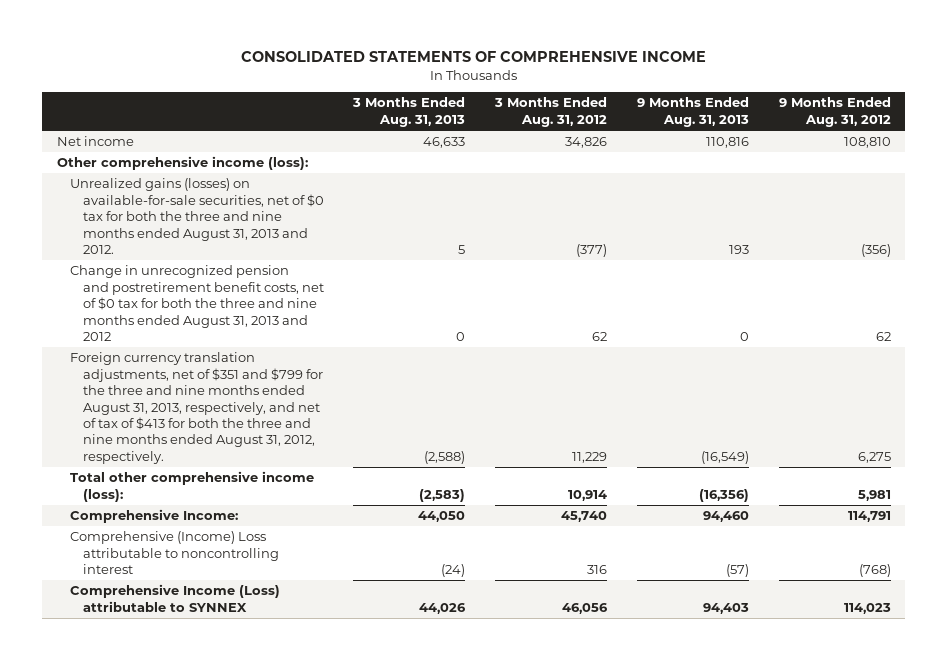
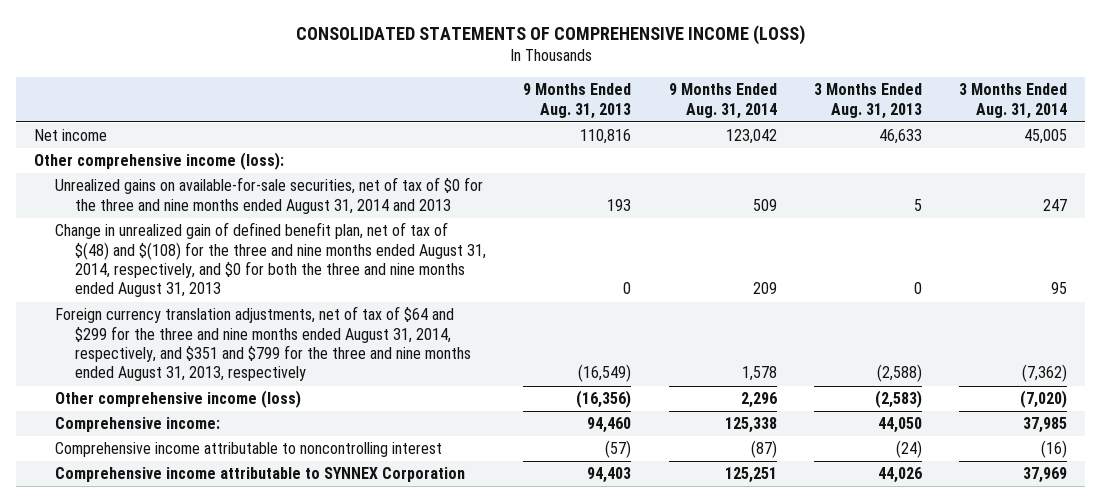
[240,51,706,63] CONSOLIDATED STATEMENTS OF COMPREHENSIVE INCOME -> [295,25,805,46] CONSOLIDATED STATEMENTS OF COMPREHENSIVE INCOME (LOSS)
[494,97,608,127] 3 Months Ended Aug. 31, 2012 -> none
[778,97,891,127] 9 Months Ended Aug. 31, 2012 -> none
none -> [668,83,777,119] 9 Months Ended Aug. 31, 2014
none -> [958,83,1067,119] 3 Months Ended Aug. 31, 2014
[69,178,324,254] Unrealized gains (losses) on available-for-sale securities, net of $0 tax for both the three and nine months ended August 31, 2013 and 2012. -> [54,177,483,214] Unrealized gains on available-for-sale securities, net of tax of $0 for the three and nine months ended August 31, 2014 and 2013
[69,265,324,341] Change in unrecognized pension and postretirement benefit costs, net of $0 tax for both the three and nine months ended August 31, 2013 and 2012 -> [54,222,487,298] Change in unrealized gain of defined benefit plan, net of tax of $(48) and $(108) for the three and nine months ended August 31, 2014, respectively, and $0 for both the three and nine months ended August 31, 2013
[69,352,323,464] Foreign currency translation adjustments, net of $351 and $799 for the three and nine months ended August 31, 2013, respectively, and net of tax of $413 for both the three and nine months ended August 31, 2012, respectively. -> [54,306,472,382] Foreign currency translation adjustments, net of tax of $64 and $299 for the three and nine months ended August 31, 2014, respectively, and $351 and $799 for the three and nine months ended August 31, 2013, respectively
[69,471,314,502] Total other comprehensive income (loss): -> [54,390,301,409] Other comprehensive income (loss)
[69,509,238,524] Comprehensive Income: -> [54,417,220,433] Comprehensive income:
[69,531,279,575] Comprehensive (Income) Loss attributable to noncontrolling interest -> [54,442,442,458] Comprehensive income attributable to noncontrolling interest
[69,584,280,612] Comprehensive Income (Loss) attributable to SYNNEX -> [54,467,465,483] Comprehensive income attributable to SYNNEX Corporation

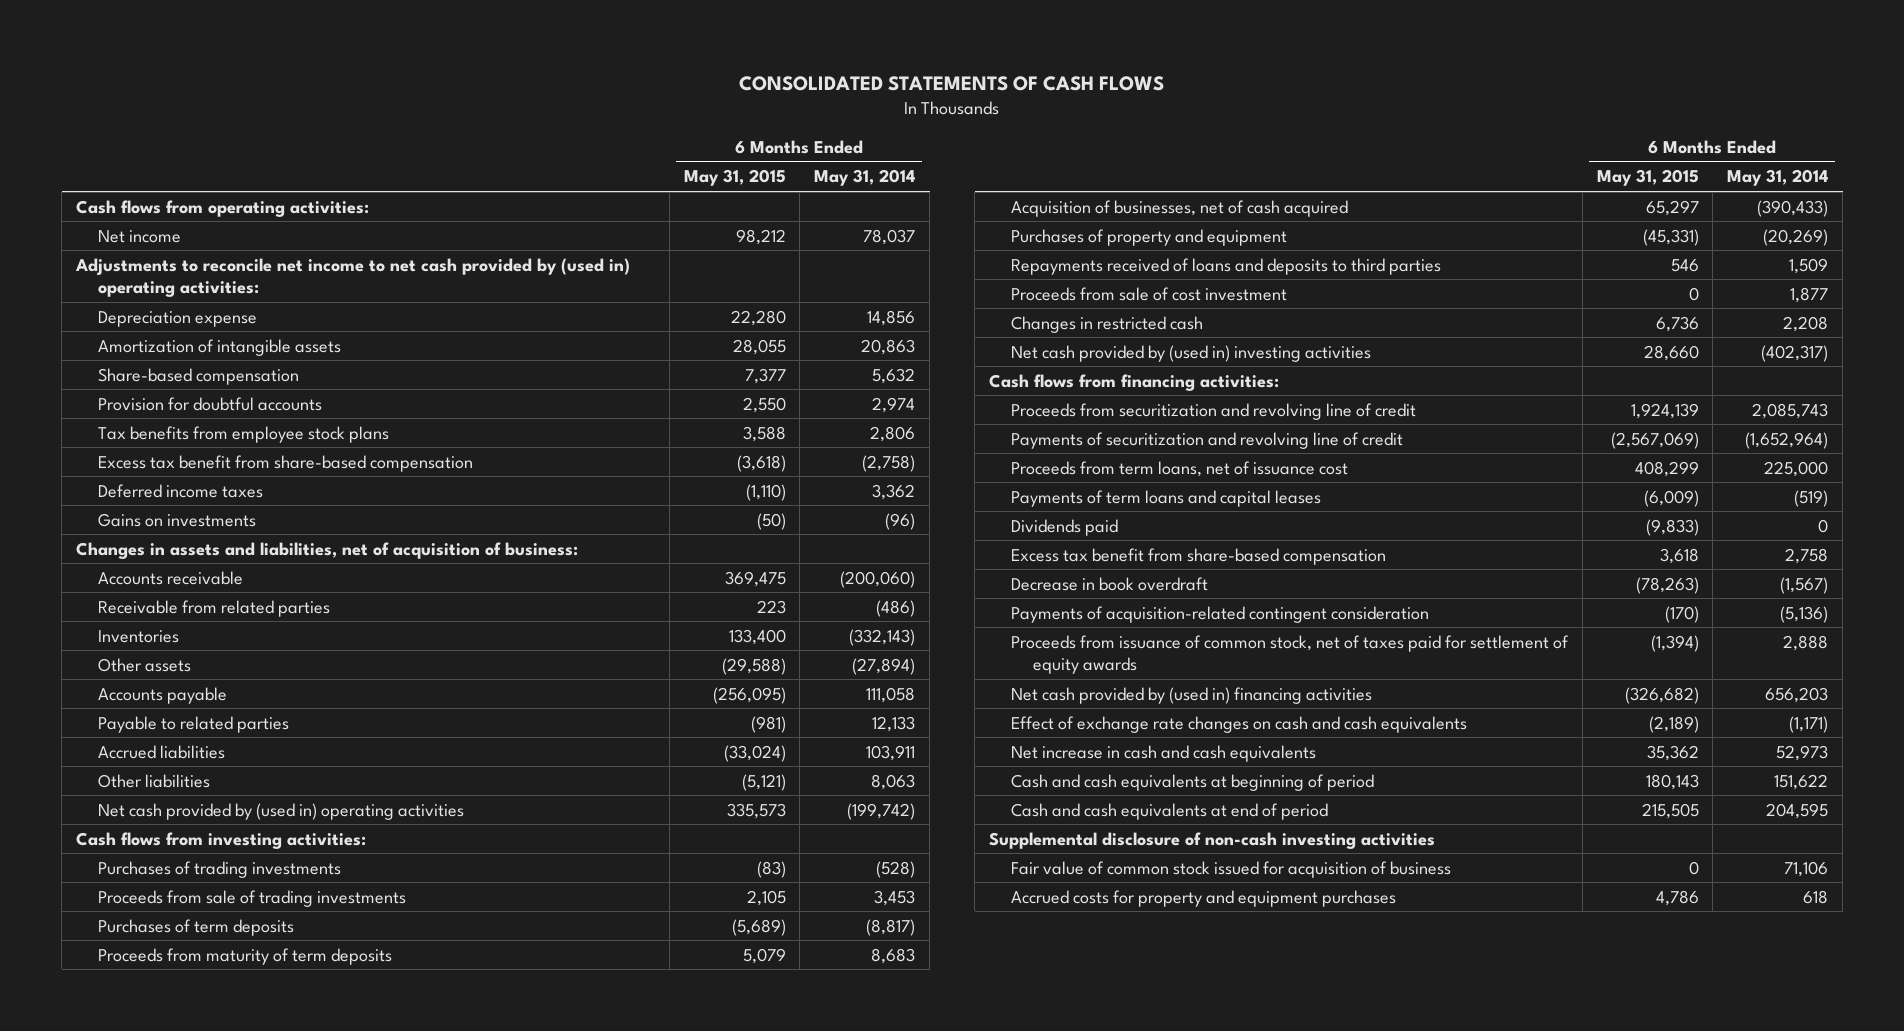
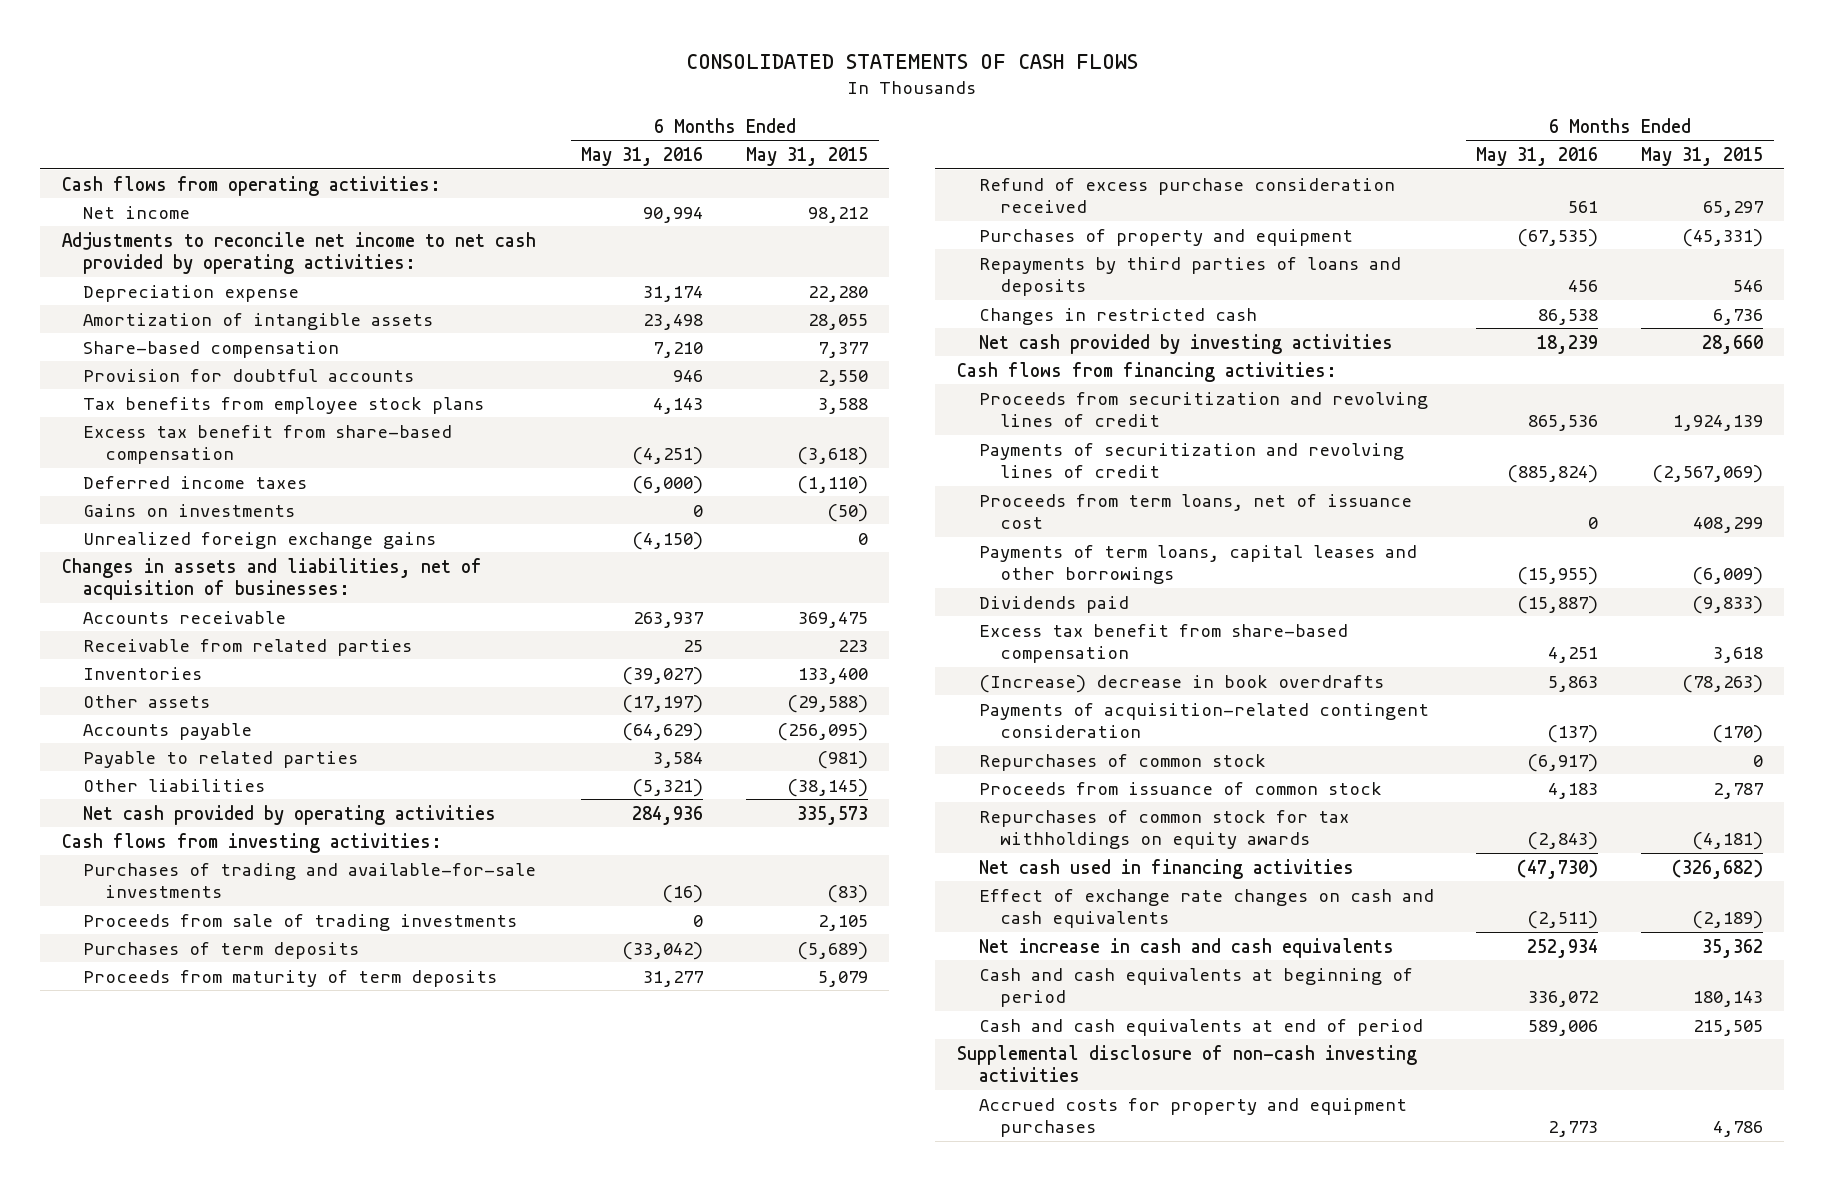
[814,169,916,187] May 31, 2014 -> none
none -> [581,146,704,166] May 31, 2016
[75,257,631,298] Adjustments to reconcile net income to net cash provided by (used in) operating activities: -> [61,231,536,275] Adjustments to reconcile net income to net cash provided by operating activities:
none -> [83,531,437,549] Unrealized foreign exchange gains
[76,541,579,559] Changes in assets and liabilities, net of acquisition of business: -> [61,557,482,601] Changes in assets and liabilities, net of acquisition of businesses:
[97,773,210,788] Other liabilities -> none
[97,744,225,759] Accrued liabilities -> [83,778,266,792] Other liabilities
[723,744,786,762] (33,024) -> [786,778,868,797] (38,145)
[97,802,464,820] Net cash provided by (used in) operating activities -> [83,804,497,825] Net cash provided by operating activities
[97,860,341,878] Purchases of trading investments -> [83,862,537,899] Purchases of trading and available-for-sale investments
[1010,199,1348,217] Acquisition of businesses, net of cash acquired -> [978,177,1395,214] Refund of excess purchase consideration received
[1010,286,1287,301] Proceeds from sale of cost investment -> none
[1010,257,1441,275] Repayments received of loans and deposits to third parties -> [978,256,1401,297] Repayments by third parties of loans and deposits
[1010,344,1371,362] Net cash provided by (used in) investing activities -> [978,333,1393,354] Net cash provided by investing activities
[1010,402,1416,420] Proceeds from securitization and revolving line of credit -> [978,391,1428,428] Proceeds from securitization and revolving lines of credit
[1010,431,1403,449] Payments of securitization and revolving line of credit -> [978,442,1404,479] Payments of securitization and revolving lines of credit
[1010,489,1321,507] Payments of term loans and capital leases -> [978,544,1417,585] Payments of term loans, capital leases and other borrowings
[1010,576,1208,591] Decrease in book overdraft -> [978,674,1384,693] (Increase) decrease in book overdrafts
none -> [978,753,1266,771] Repurchases of common stock
[1010,634,1569,675] Proceeds from issuance of common stock, net of taxes paid for settlement of equity awards -> [978,781,1382,795] Proceeds from issuance of common stock
[1650,634,1699,652] (1,394) -> [1713,782,1764,799] 2,787
none -> [978,809,1349,850] Repurchases of common stock for tax withholdings on equity awards
[1010,686,1372,704] Net cash provided by (used in) financing activities -> [978,858,1354,879] Net cash used in financing activities
[1010,860,1451,878] Fair value of common stock issued for acquisition of business -> none

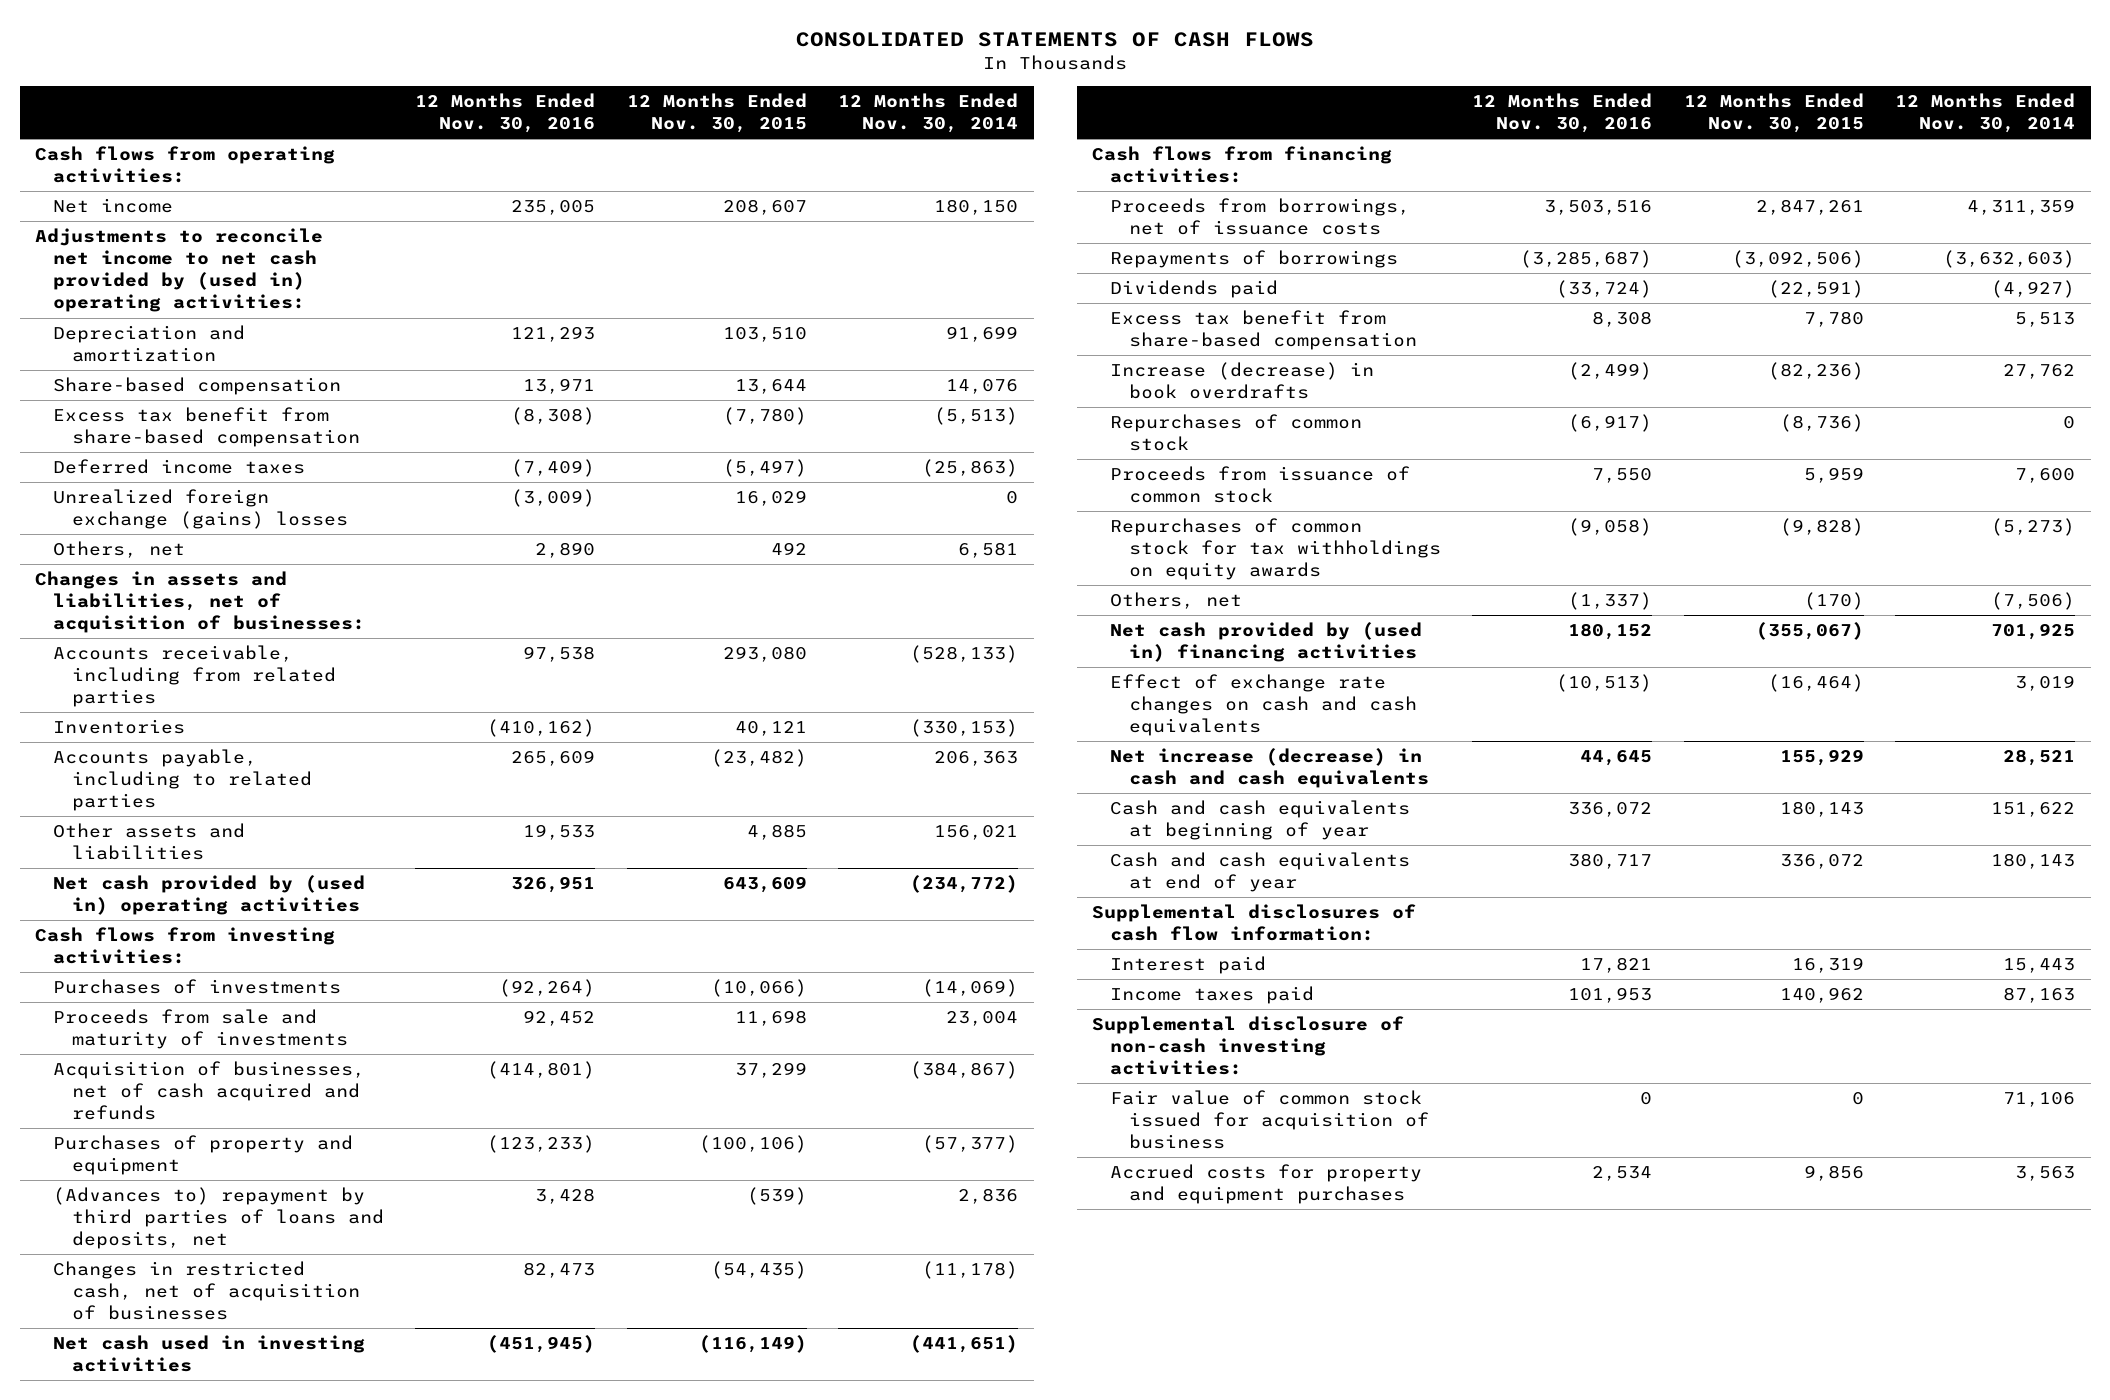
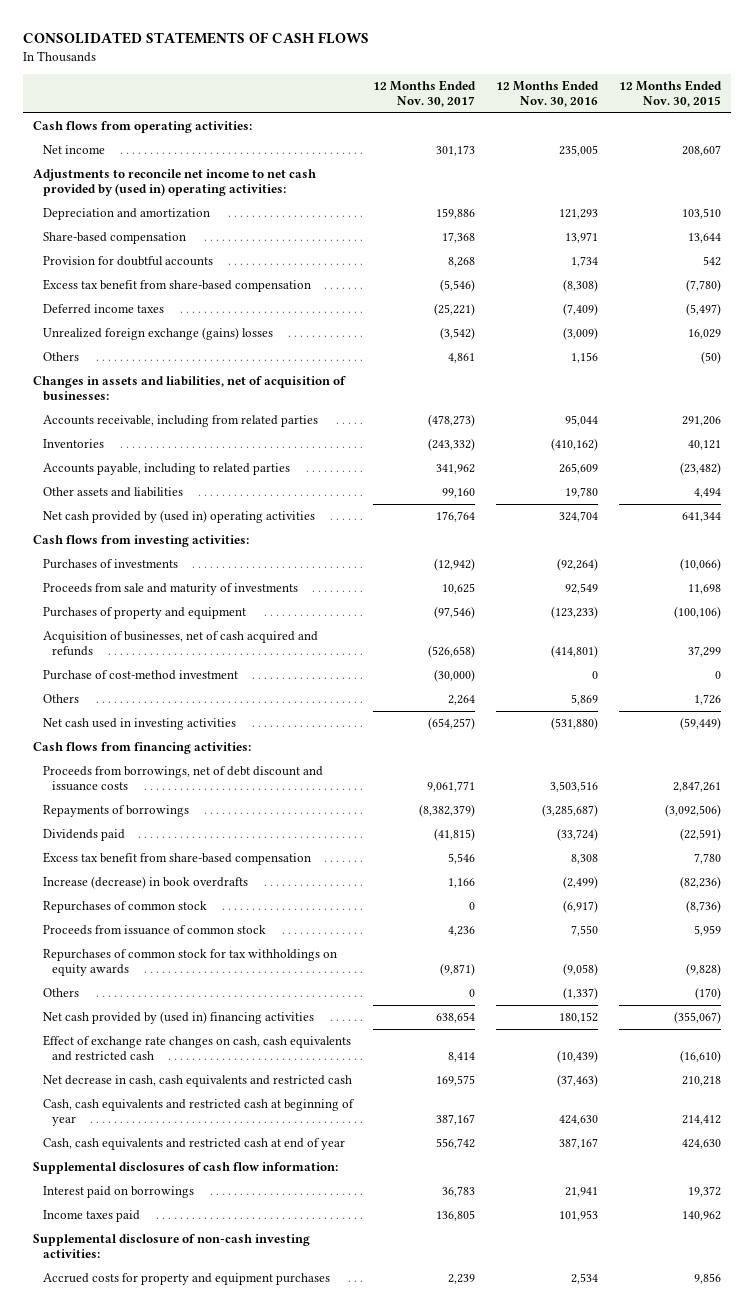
[838,93,1019,134] 12 Months Ended Nov. 30, 2014 -> none
none -> [373,79,477,108] 12 Months Ended Nov. 30, 2017
none -> [42,256,213,267] Provision for doubtful accounts
[53,541,186,559] Others, net -> [42,352,79,362] Others
[535,542,596,559] 2,890 -> [571,352,599,364] 1,156
[770,542,807,556] 492 -> [700,351,721,365] (50)
[523,646,596,663] 97,538 -> [565,415,599,427] 95,044
[722,646,807,663] 293,080 -> [681,416,721,427] 291,206
[523,824,596,841] 19,533 -> [565,487,599,499] 19,780
[746,824,807,841] 4,885 -> [693,488,721,499] 4,494
[511,876,596,894] 326,951 -> [559,511,599,523] 324,704
[722,876,807,894] 643,609 -> [681,512,721,523] 641,344
[523,1010,596,1027] 92,452 -> [565,583,599,595] 92,549
[53,1187,384,1250] (Advances to) repayment by third parties of loans and deposits, net -> none
[53,1261,360,1321] Changes in restricted cash, net of acquisition of businesses -> none
[53,1061,366,1121] Acquisition of businesses, net of cash acquired and refunds -> [42,631,318,657] Acquisition of businesses, net of cash acquired and refunds
none -> [42,670,238,681] Purchase of cost-method investment
none -> [42,694,79,704] Others
[487,1335,596,1354] (451,945) -> [551,717,599,731] (531,880)
[698,1335,807,1354] (116,149) -> [679,717,721,731] (59,449)
[1110,198,1411,236] Proceeds from borrowings, net of issuance costs -> [42,766,323,792] Proceeds from borrowings, net of debt discount and issuance costs
[1110,592,1243,610] Others, net -> [42,988,79,998] Others
[1110,674,1417,737] Effect of exchange rate changes on cash and cash equivalents -> [42,1035,351,1062] Effect of exchange rate changes on cash, cash equivalents and restricted cash
[1556,674,1653,693] (10,513) -> [557,1050,599,1064] (10,439)
[1767,674,1864,693] (16,464) -> [679,1050,721,1064] (16,610)
[1110,748,1429,789] Net increase (decrease) in cash and cash equivalents -> [42,1075,352,1088] Net decrease in cash, cash equivalents and restricted cash
[1580,750,1653,767] 44,645 -> [557,1074,599,1088] (37,463)
[1779,749,1864,767] 155,929 -> [681,1076,721,1087] 210,218
[1110,800,1411,841] Cash and cash equivalents at beginning of year -> [42,1099,355,1127] Cash, cash equivalents and restricted cash at beginning of year
[1568,802,1653,818] 336,072 -> [559,1115,599,1126] 424,630
[1779,801,1864,818] 180,143 -> [681,1115,721,1126] 214,412
[1110,852,1411,893] Cash and cash equivalents at end of year -> [42,1138,345,1151] Cash, cash equivalents and restricted cash at end of year
[1568,853,1653,870] 380,717 -> [559,1138,599,1150] 387,167
[1779,854,1864,870] 336,072 -> [681,1139,721,1150] 424,630
[1110,956,1267,975] Interest paid -> [42,1186,194,1199] Interest paid on borrowings
[1580,957,1653,974] 17,821 -> [565,1187,599,1198] 21,941
[1791,957,1864,974] 16,319 -> [687,1186,721,1198] 19,372
[1110,1090,1429,1150] Fair value of common stock issued for acquisition of business -> none

